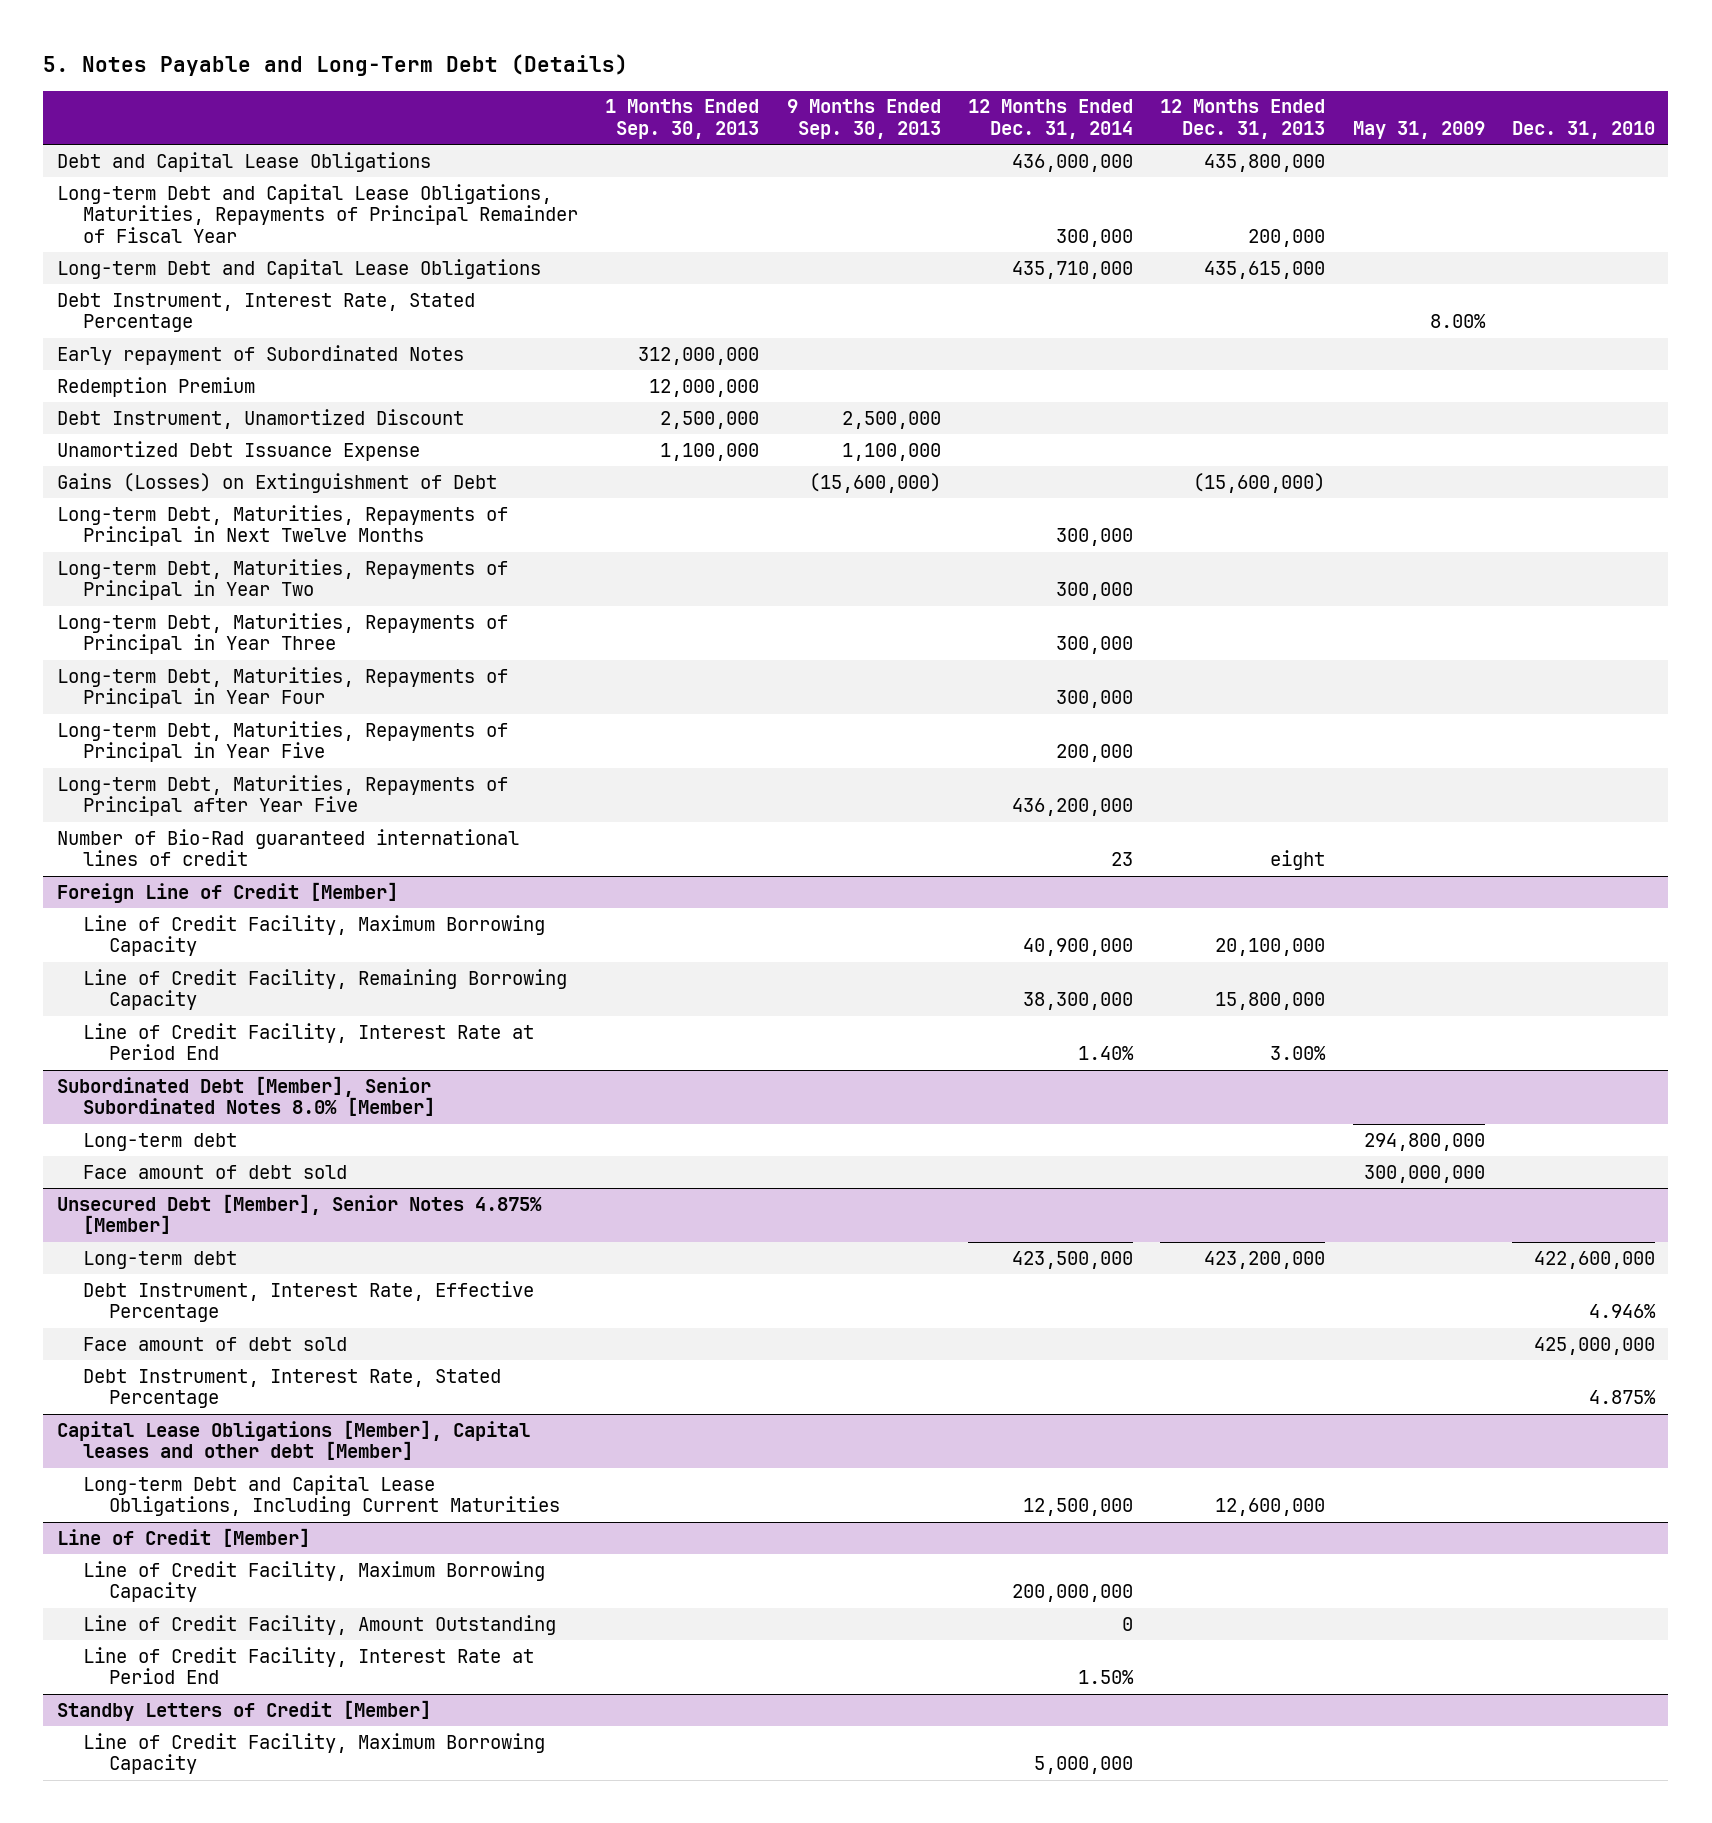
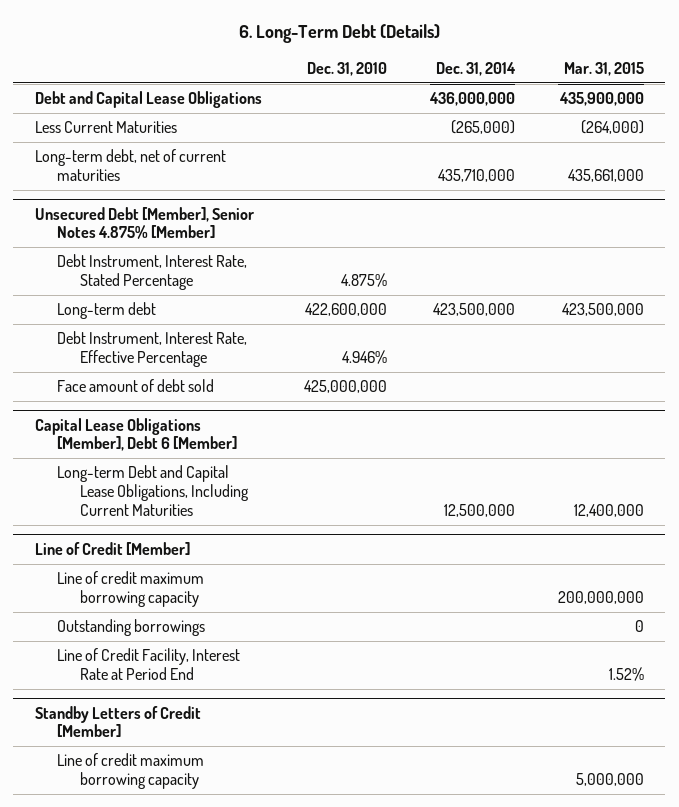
[43,54,629,77] 5. Notes Payable and Long-Term Debt (Details) -> [239,23,441,43] 6. Long-Term Debt (Details)
[605,99,760,139] 1 Months Ended Sep. 30, 2013 -> none
[786,99,941,139] 9 Months Ended Sep. 30, 2013 -> none
[968,99,1134,139] 12 Months Ended Dec. 31, 2014 -> none
[1160,99,1326,139] 12 Months Ended Dec. 31, 2013 -> none
[1352,120,1485,139] May 31, 2009 -> none
none -> [436,61,517,76] Dec. 31, 2014
none -> [563,61,644,76] Mar. 31, 2015
[57,292,476,333] Debt Instrument, Interest Rate, Stated Percentage -> none
[57,344,465,365] Early repayment of Subordinated Notes -> none
[57,376,256,397] Redemption Premium -> none
[57,408,465,429] Debt Instrument, Unamortized Discount -> none
[57,440,421,461] Unamortized Debt Issuance Expense -> none
[57,472,498,493] Gains (Losses) on Extinguishment of Debt -> none
[57,504,509,547] Long-term Debt, Maturities, Repayments of Principal in Next Twelve Months -> none
[57,558,509,601] Long-term Debt, Maturities, Repayments of Principal in Year Two -> none
[57,612,509,655] Long-term Debt, Maturities, Repayments of Principal in Year Three -> none
[57,666,509,709] Long-term Debt, Maturities, Repayments of Principal in Year Four -> none
[57,720,509,763] Long-term Debt, Maturities, Repayments of Principal in Year Five -> none
[57,774,509,817] Long-term Debt, Maturities, Repayments of Principal after Year Five -> none
[57,828,520,867] Number of Bio-Rad guaranteed international lines of credit -> none
[57,881,399,903] Foreign Line of Credit [Member] -> none
[83,914,546,957] Line of Credit Facility, Maximum Borrowing Capacity -> none
[83,968,568,1011] Line of Credit Facility, Remaining Borrowing Capacity -> none
[83,1022,535,1061] Line of Credit Facility, Interest Rate at Period End -> none
[57,1075,436,1117] Subordinated Debt [Member], Senior Subordinated Notes 8.0% [Member] -> none
[83,1132,238,1151] Long-term debt -> none
[83,1164,348,1179] Face amount of debt sold -> none
[57,183,579,243] Long-term Debt and Capital Lease Obligations, Maturities, Repayments of Principal Remainder of Fiscal Year -> [34,121,177,134] Less Current Maturities
[57,258,542,279] Long-term Debt and Capital Lease Obligations -> [34,149,226,182] Long-term debt, net of current maturities
[83,1368,502,1409] Debt Instrument, Interest Rate, Stated Percentage -> [57,254,248,291] Debt Instrument, Interest Rate, Stated Percentage
[57,1419,531,1461] Capital Lease Obligations [Member], Capital leases and other debt [Member] -> [34,417,238,452] Capital Lease Obligations [Member], Debt 6 [Member]
[83,1560,546,1603] Line of Credit Facility, Maximum Borrowing Capacity -> [57,571,205,608] Line of credit maximum borrowing capacity
[83,1614,557,1635] Line of Credit Facility, Amount Outstanding -> [57,619,206,637] Outstanding borrowings
[83,1732,546,1775] Line of Credit Facility, Maximum Borrowing Capacity -> [57,753,205,790] Line of credit maximum borrowing capacity

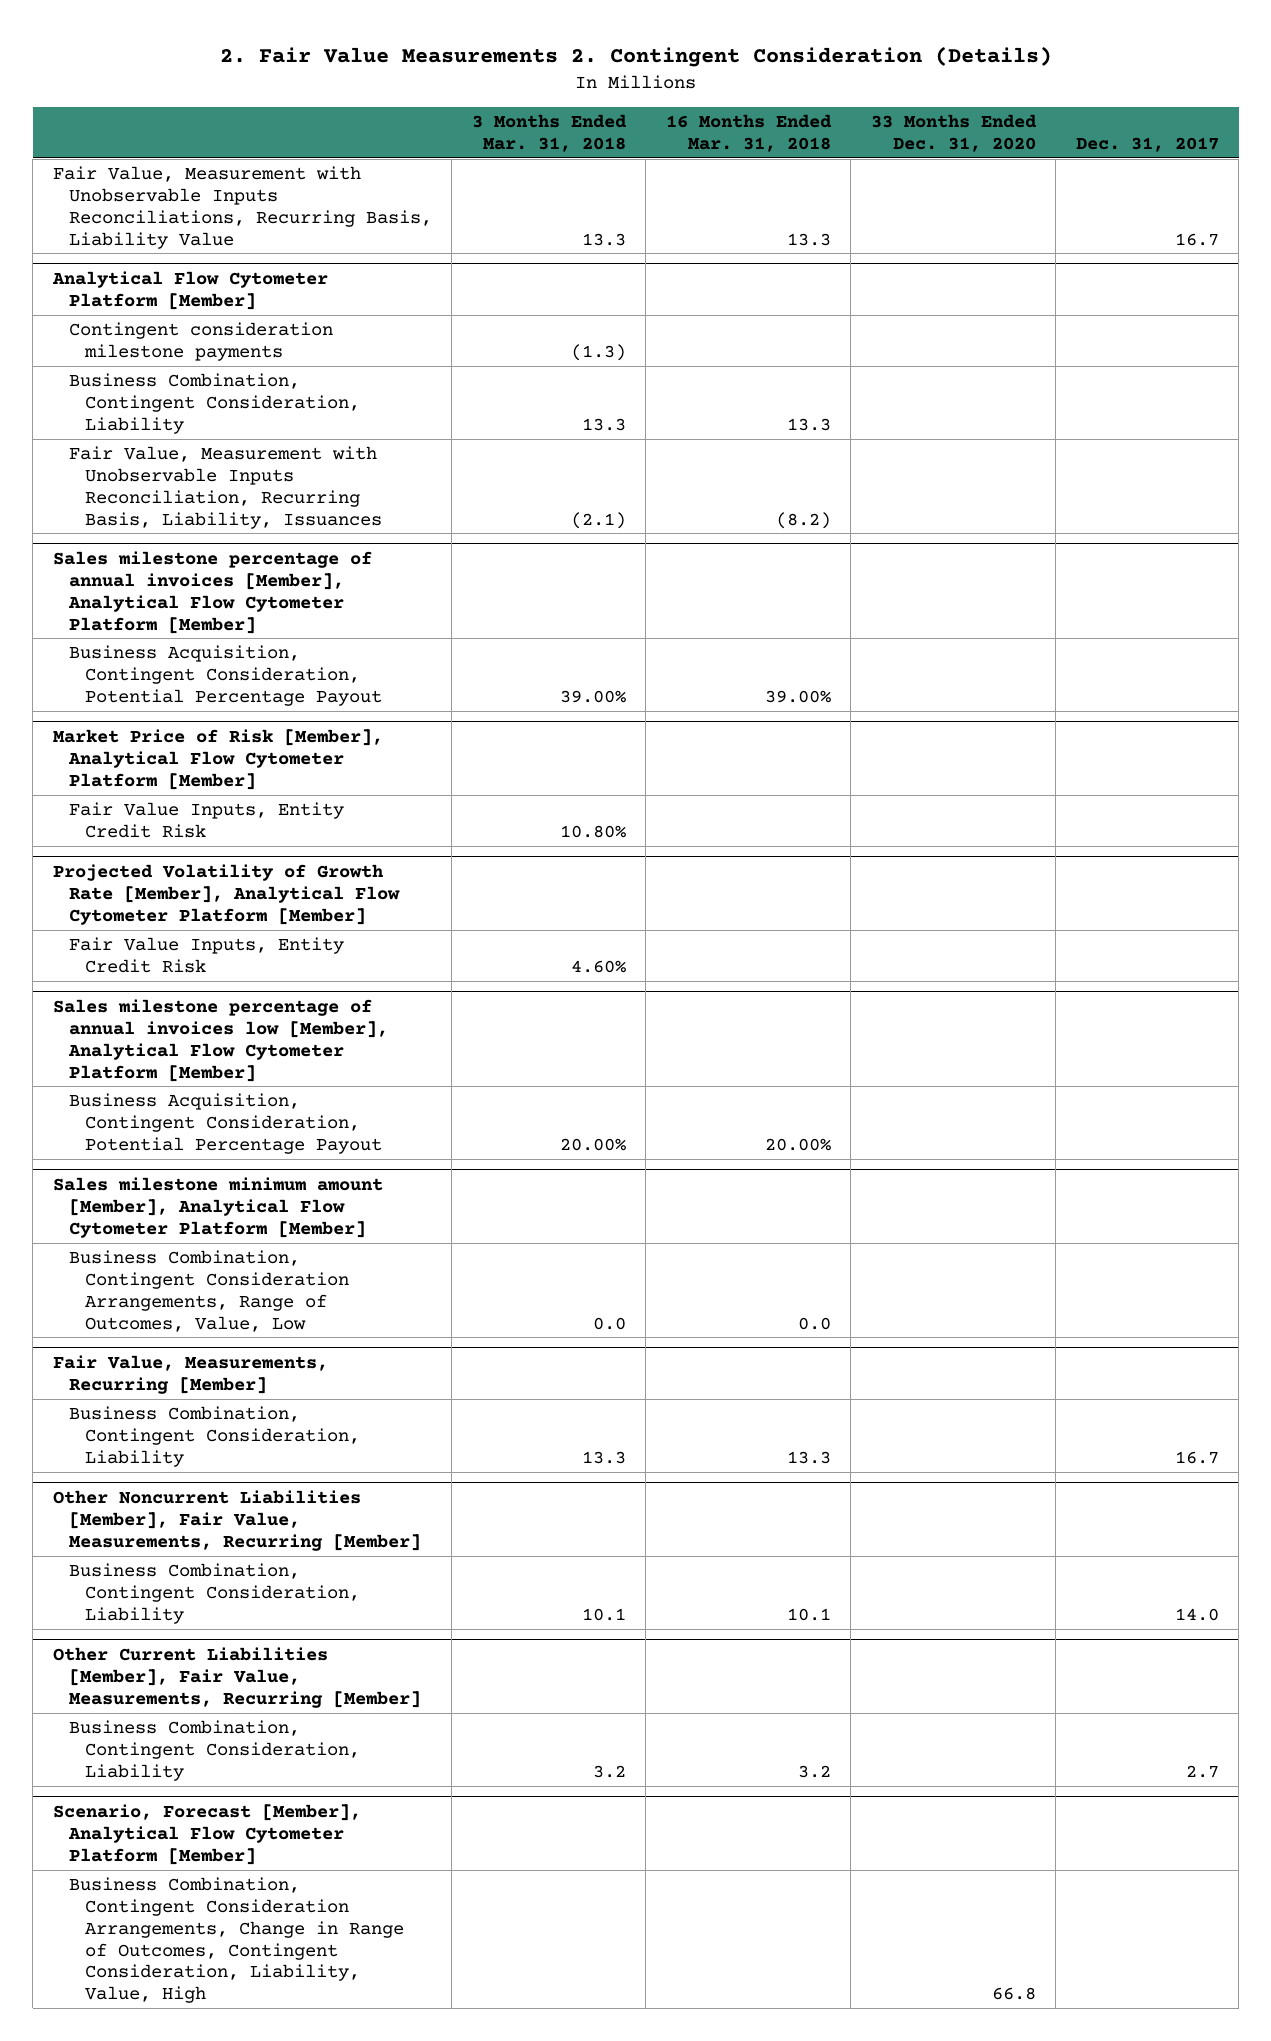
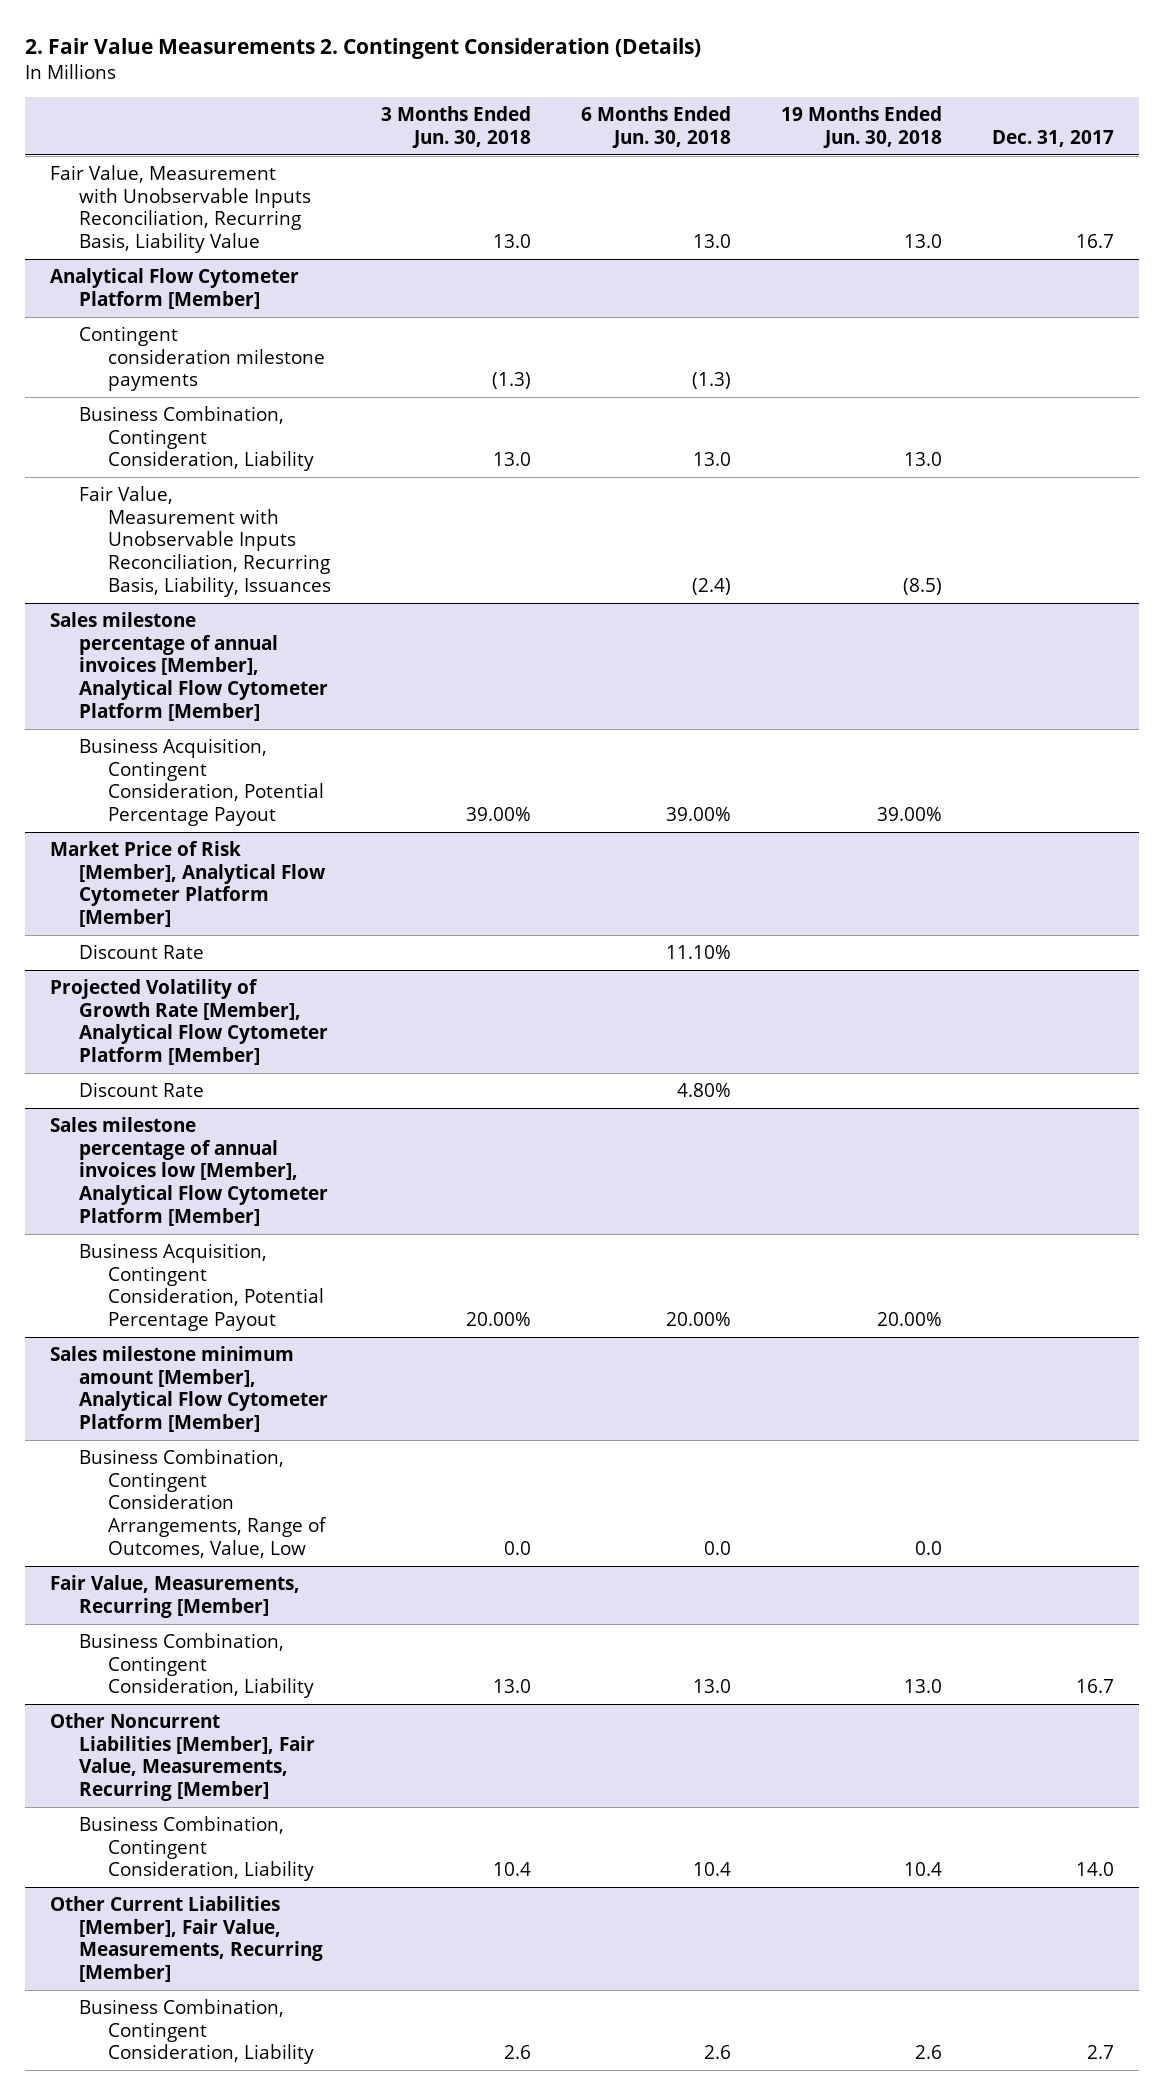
[471,113,627,152] 3 Months Ended Mar. 31, 2018 -> none
[665,113,832,152] 16 Months Ended Mar. 31, 2018 -> none
[870,113,1037,152] 33 Months Ended Dec. 31, 2020 -> none
none -> [381,106,532,148] 3 Months Ended Jun. 30, 2018
none -> [581,106,732,148] 6 Months Ended Jun. 30, 2018
none -> [780,106,942,148] 19 Months Ended Jun. 30, 2018
[52,165,432,249] Fair Value, Measurement with Unobservable Inputs Reconciliations, Recurring Basis, Liability Value -> [50,165,312,253] Fair Value, Measurement with Unobservable Inputs Reconciliation, Recurring Basis, Liability Value
[68,801,344,838] Fair Value Inputs, Entity Credit Risk -> none
none -> [79,944,205,960] Discount Rate
[68,936,344,973] Fair Value Inputs, Entity Credit Risk -> none
none -> [79,1082,205,1098] Discount Rate
[52,1803,361,1865] Scenario, Forecast [Member], Analytical Flow Cytometer Platform [Member] -> none
[68,1876,404,2004] Business Combination, Contingent Consideration Arrangements, Change in Range of Outcomes, Contingent Consideration, Liability, Value, High -> none

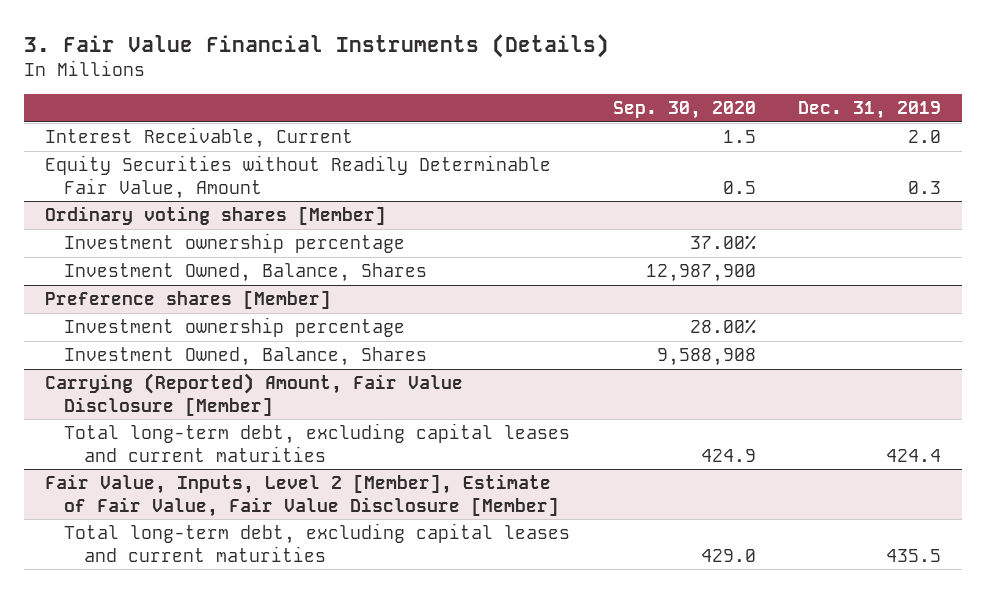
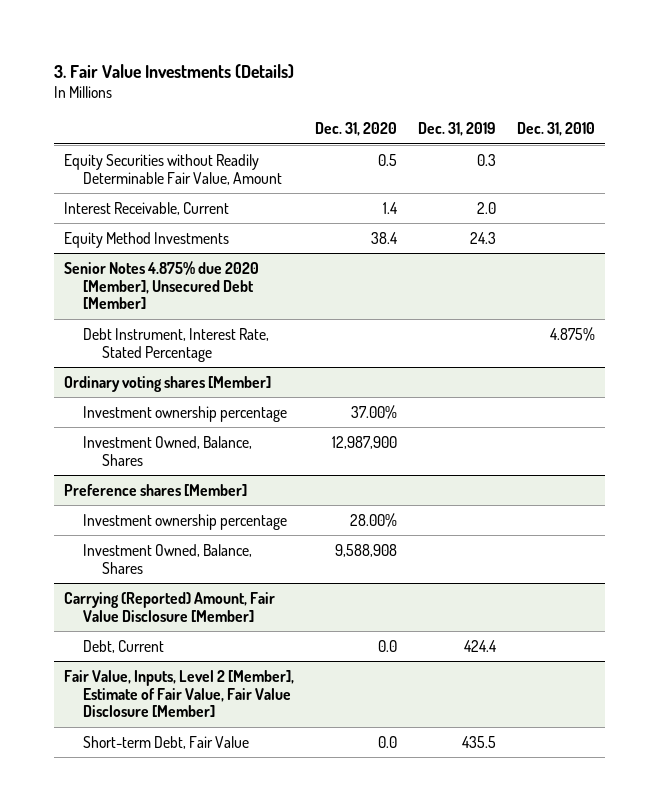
[23,33,609,58] 3. Fair Value Financial Instruments (Details) -> [53,63,294,78] 3. Fair Value Investments (Details)
[612,100,756,119] Sep. 30, 2020 -> none
none -> [314,122,397,137] Dec. 31, 2020
none -> [516,122,595,137] Dec. 31, 2010
[45,127,354,149] Interest Receivable, Current -> [64,201,230,215] Interest Receivable, Current
none -> [64,231,230,248] Equity Method Investments
none -> [64,260,260,310] Senior Notes 4.875% due 2020 [Member], Unsecured Debt [Member]
none -> [83,327,270,362] Debt Instrument, Interest Rate, Stated Percentage
[64,423,571,462] Total long-term debt, excluding capital leases and current maturities -> [83,639,165,653] Debt, Current
[64,523,571,562] Total long-term debt, excluding capital leases and current maturities -> [83,735,250,749] Short-term Debt, Fair Value

